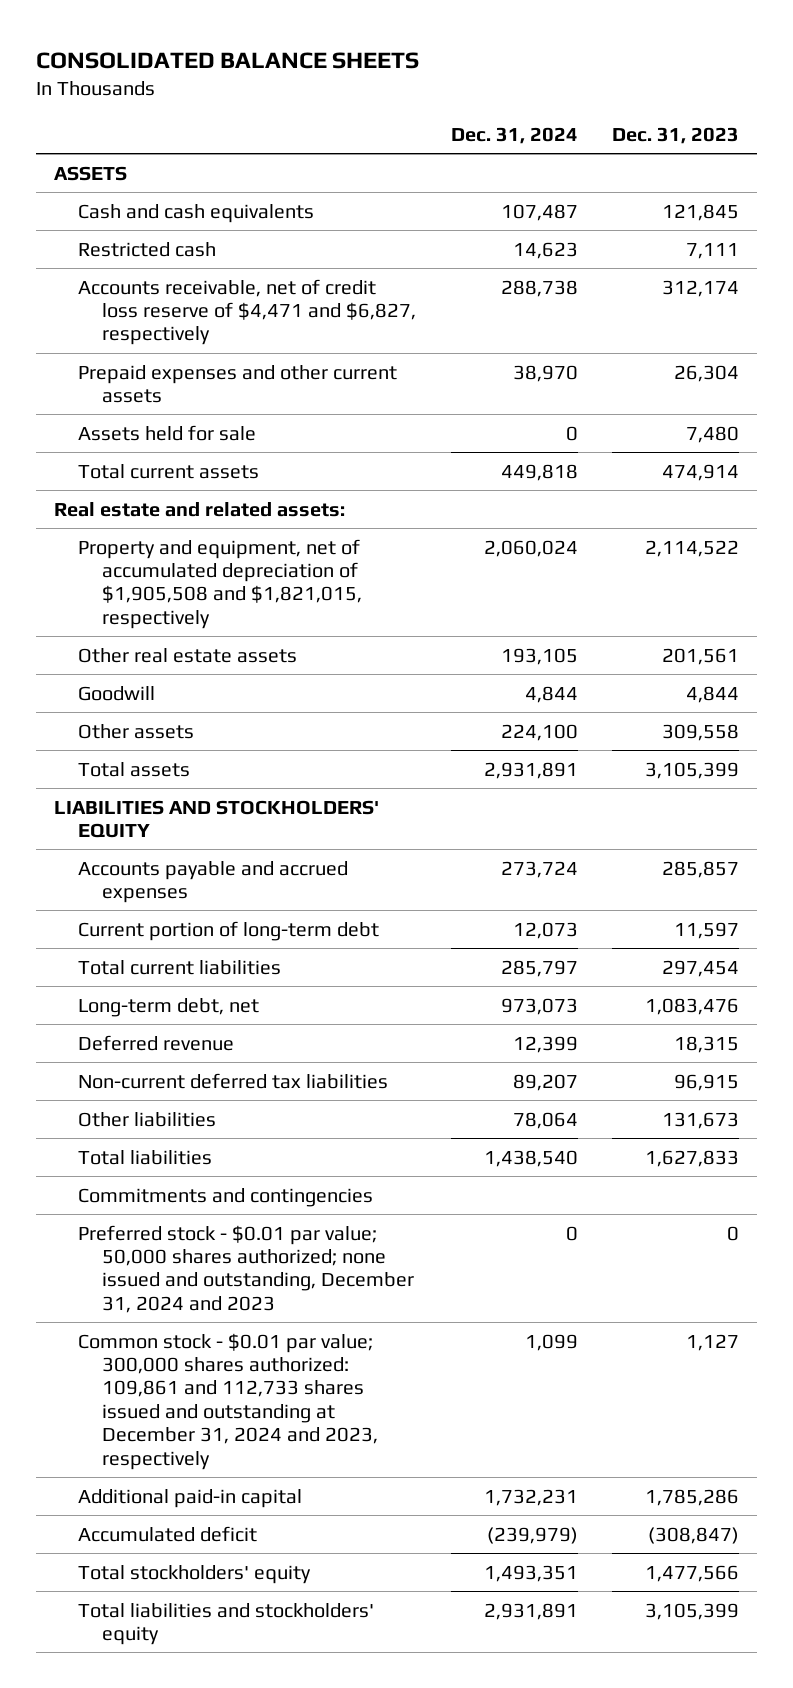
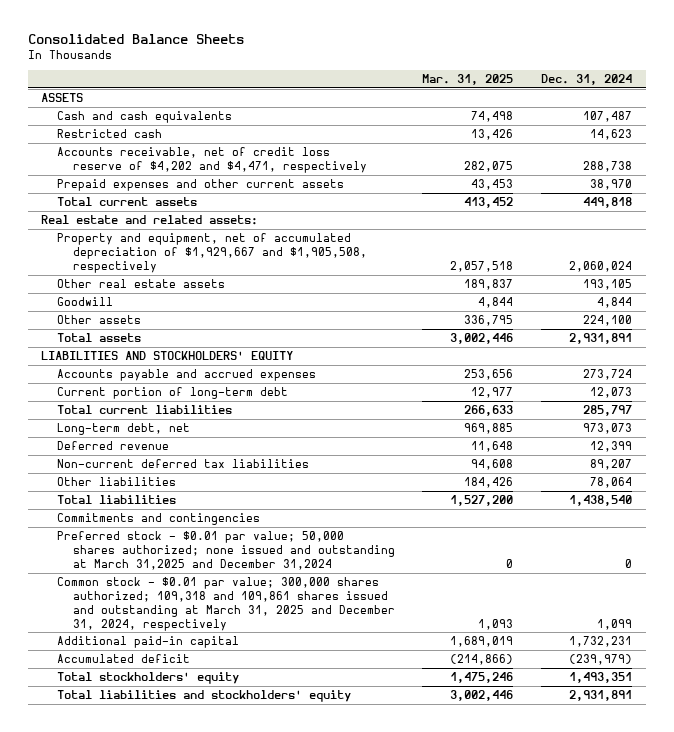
[36,51,420,69] CONSOLIDATED BALANCE SHEETS -> [27,34,244,45] Consolidated Balance Sheets
[612,126,740,144] Dec. 31, 2023 -> none
none -> [422,74,514,86] Mar. 31, 2025
[77,278,416,346] Accounts receivable, net of credit loss reserve of $4,471 and $6,827, respectively -> [57,147,367,173] Accounts receivable, net of credit loss reserve of $4,202 and $4,471, respectively
[77,424,256,441] Assets held for sale -> none
[77,538,362,629] Property and equipment, net of accumulated depreciation of $1,905,508 and $1,821,015, respectively -> [57,233,367,273] Property and equipment, net of accumulated depreciation of $1,929,667 and $1,905,508, respectively
[77,1224,414,1313] Preferred stock - $0.01 par value; 50,000 shares authorized; none issued and outstanding, December 31, 2024 and 2023 -> [57,531,395,570] Preferred stock - $0.01 par value; 50,000 shares authorized; none issued and outstanding at March 31,2025 and December 31,2024
[77,1332,378,1470] Common stock - $0.01 par value; 300,000 shares authorized: 109,861 and 112,733 shares issued and outstanding at December 31, 2024 and 2023, respectively -> [57,577,395,631] Common stock - $0.01 par value; 300,000 shares authorized; 109,318 and 109,861 shares issued and outstanding at March 31, 2025 and December 31, 2024, respectively

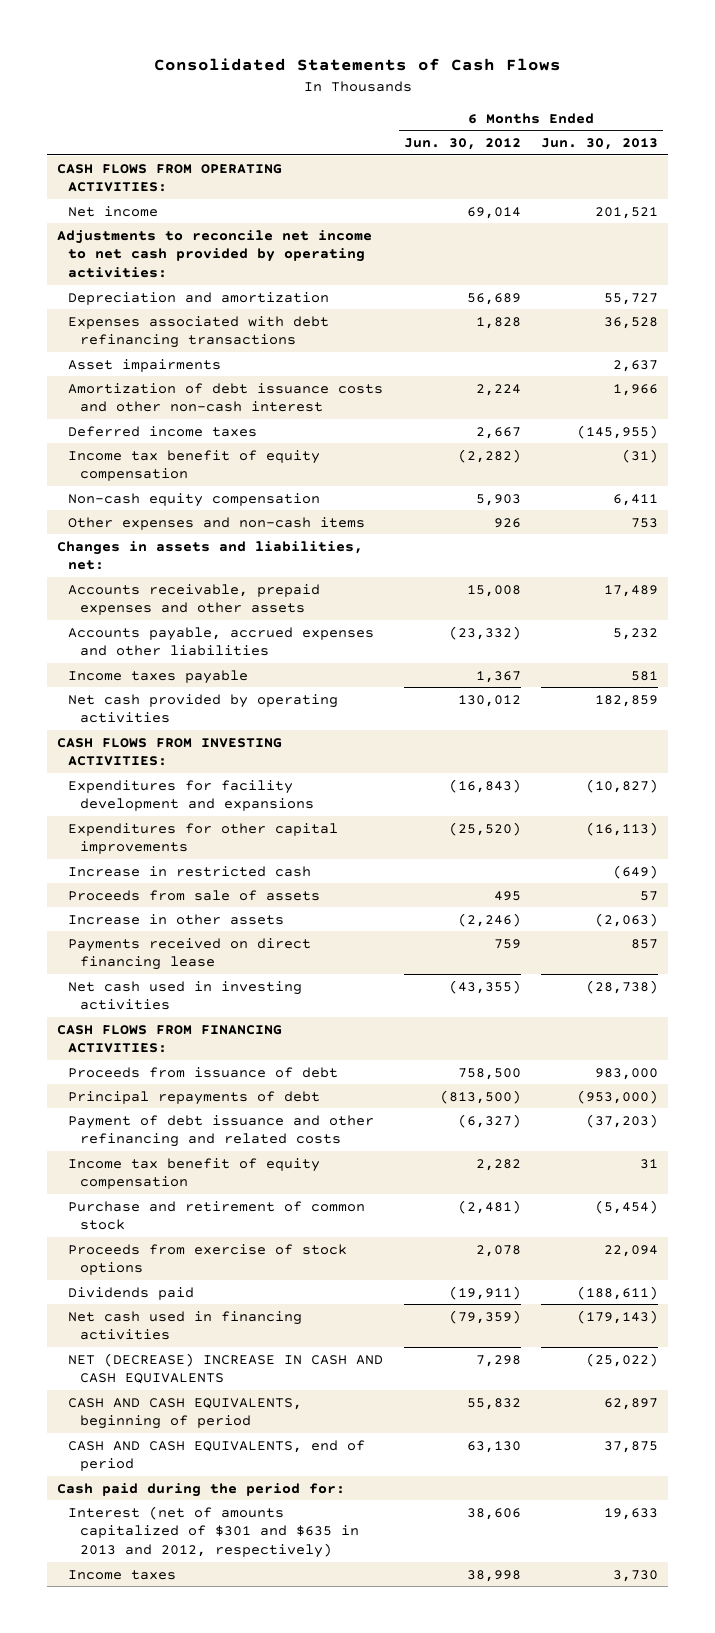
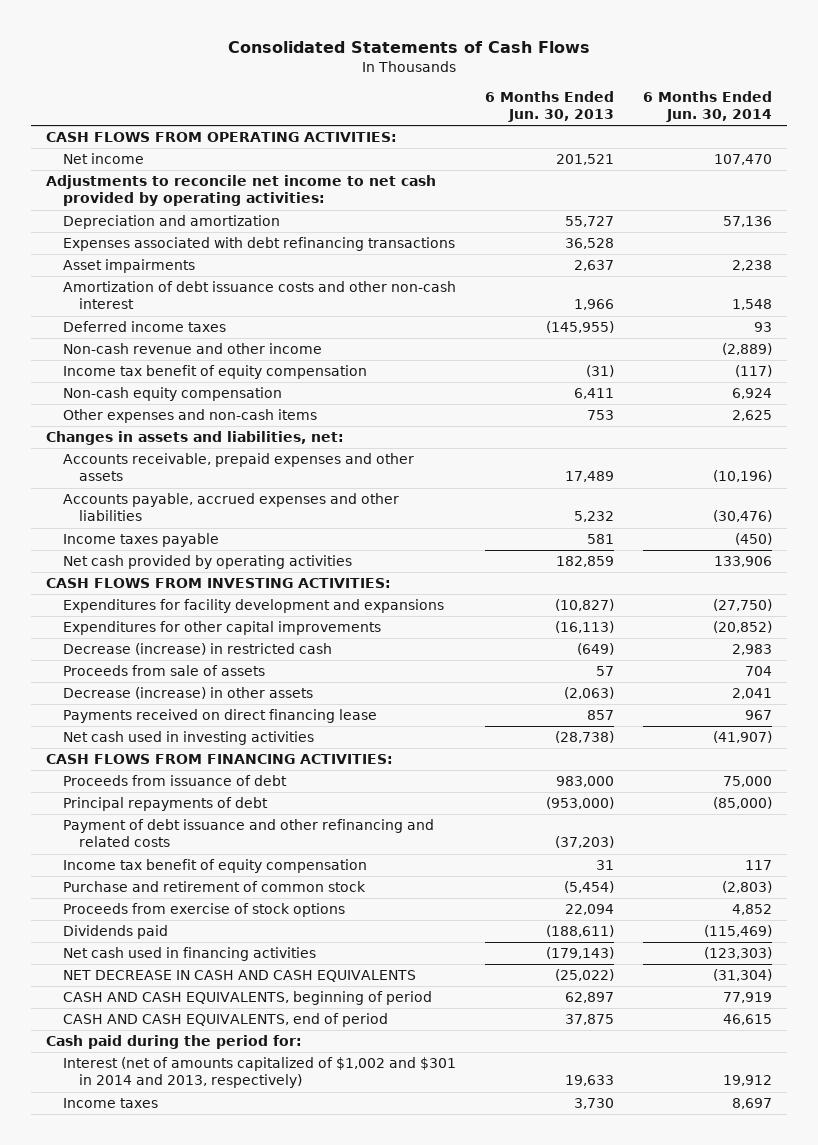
[403,137,521,150] Jun. 30, 2012 -> none
none -> [643,91,773,123] 6 Months Ended Jun. 30, 2014
none -> [62,343,322,355] Non-cash revenue and other income
[68,865,312,877] Increase in restricted cash -> [62,643,332,656] Decrease (increase) in restricted cash
[68,913,285,925] Increase in other assets -> [62,687,313,700] Decrease (increase) in other assets
[68,1352,384,1385] NET (DECREASE) INCREASE IN CASH AND CASH EQUIVALENTS -> [62,970,416,983] NET DECREASE IN CASH AND CASH EQUIVALENTS
[68,1505,359,1559] Interest (net of amounts capitalized of $301 and $635 in 2013 and 2012, respectively) -> [62,1057,456,1089] Interest (net of amounts capitalized of $1,002 and $301 in 2014 and 2013, respectively)

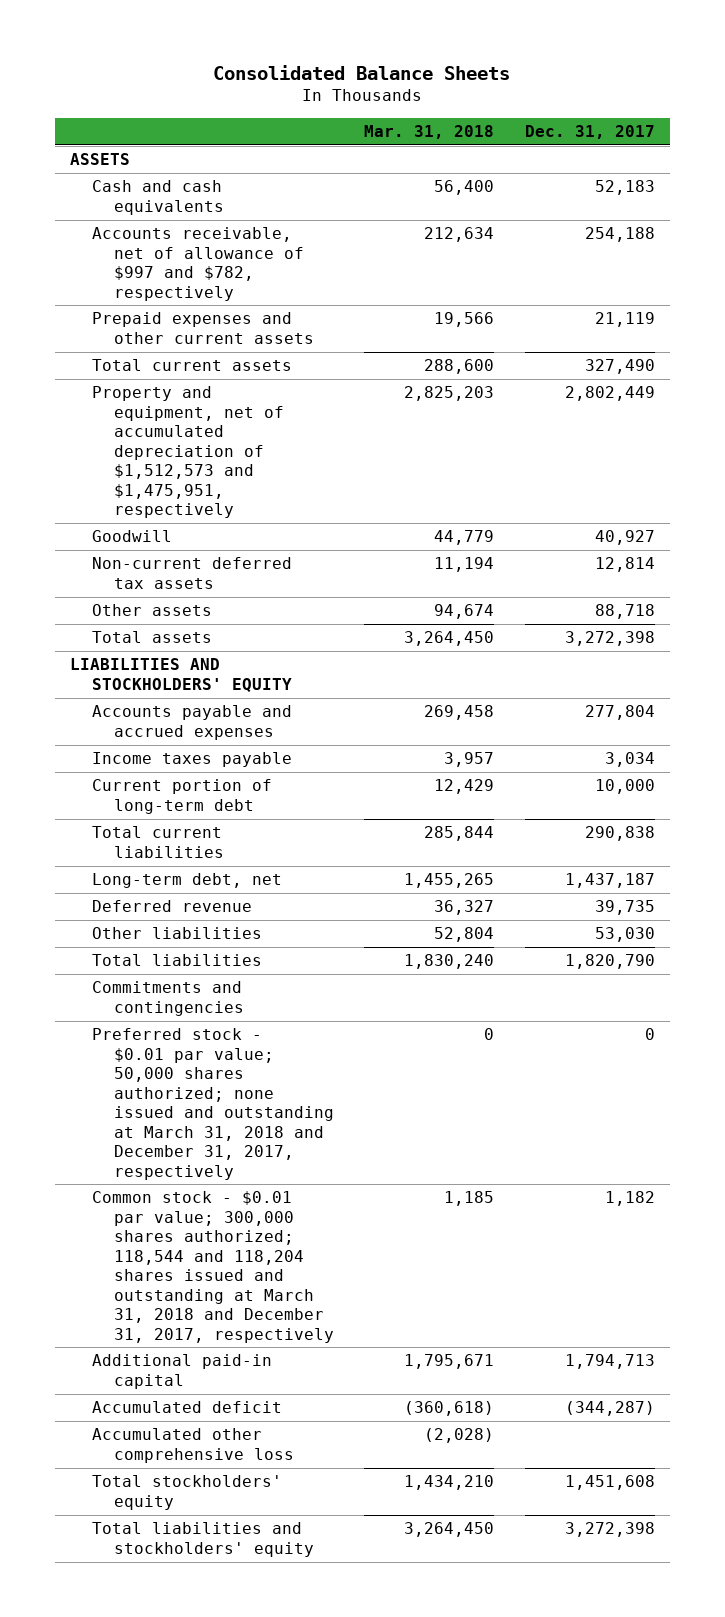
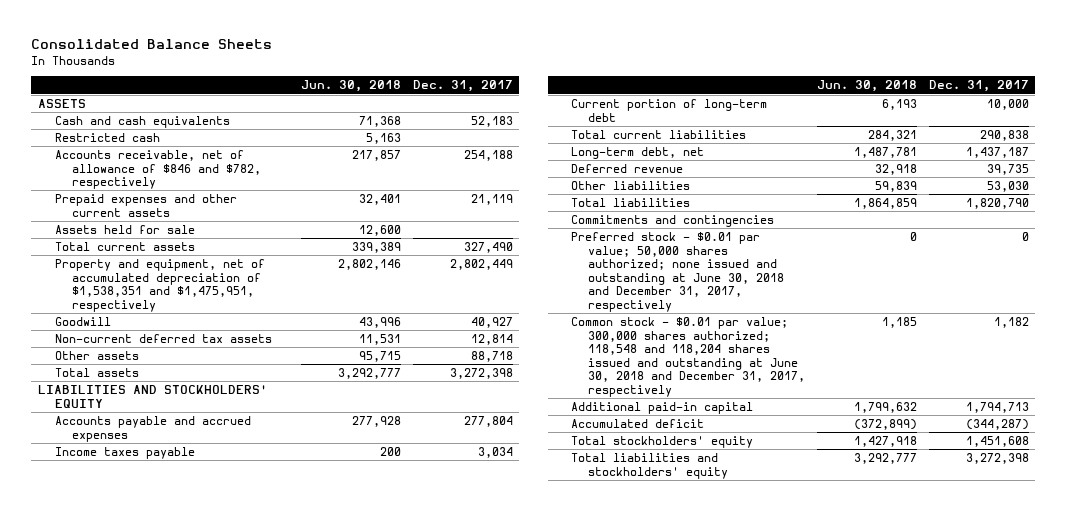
[364,124,495,139] Mar. 31, 2018 -> none
none -> [300,80,401,93] Jun. 30, 2018
none -> [54,133,160,143] Restricted cash
[91,227,304,301] Accounts receivable, net of allowance of $997 and $782, respectively -> [54,150,261,190] Accounts receivable, net of allowance of $846 and $782, respectively
none -> [54,225,195,235] Assets held for sale
[91,386,284,519] Property and equipment, net of accumulated depreciation of $1,512,573 and $1,475,951, respectively -> [54,259,265,312] Property and equipment, net of accumulated depreciation of $1,538,351 and $1,475,951, respectively
[91,1028,334,1180] Preferred stock - $0.01 par value; 50,000 shares authorized; none issued and outstanding at March 31, 2018 and December 31, 2017, respectively -> [570,232,784,312] Preferred stock - $0.01 par value; 50,000 shares authorized; none issued and outstanding at June 30, 2018 and December 31, 2017, respectively
[91,1191,334,1343] Common stock - $0.01 par value; 300,000 shares authorized; 118,544 and 118,204 shares issued and outstanding at March 31, 2018 and December 31, 2017, respectively -> [570,317,805,397] Common stock - $0.01 par value; 300,000 shares authorized; 118,548 and 118,204 shares issued and outstanding at June 30, 2018 and December 31, 2017, respectively
[91,1428,294,1463] Accumulated other comprehensive loss -> none

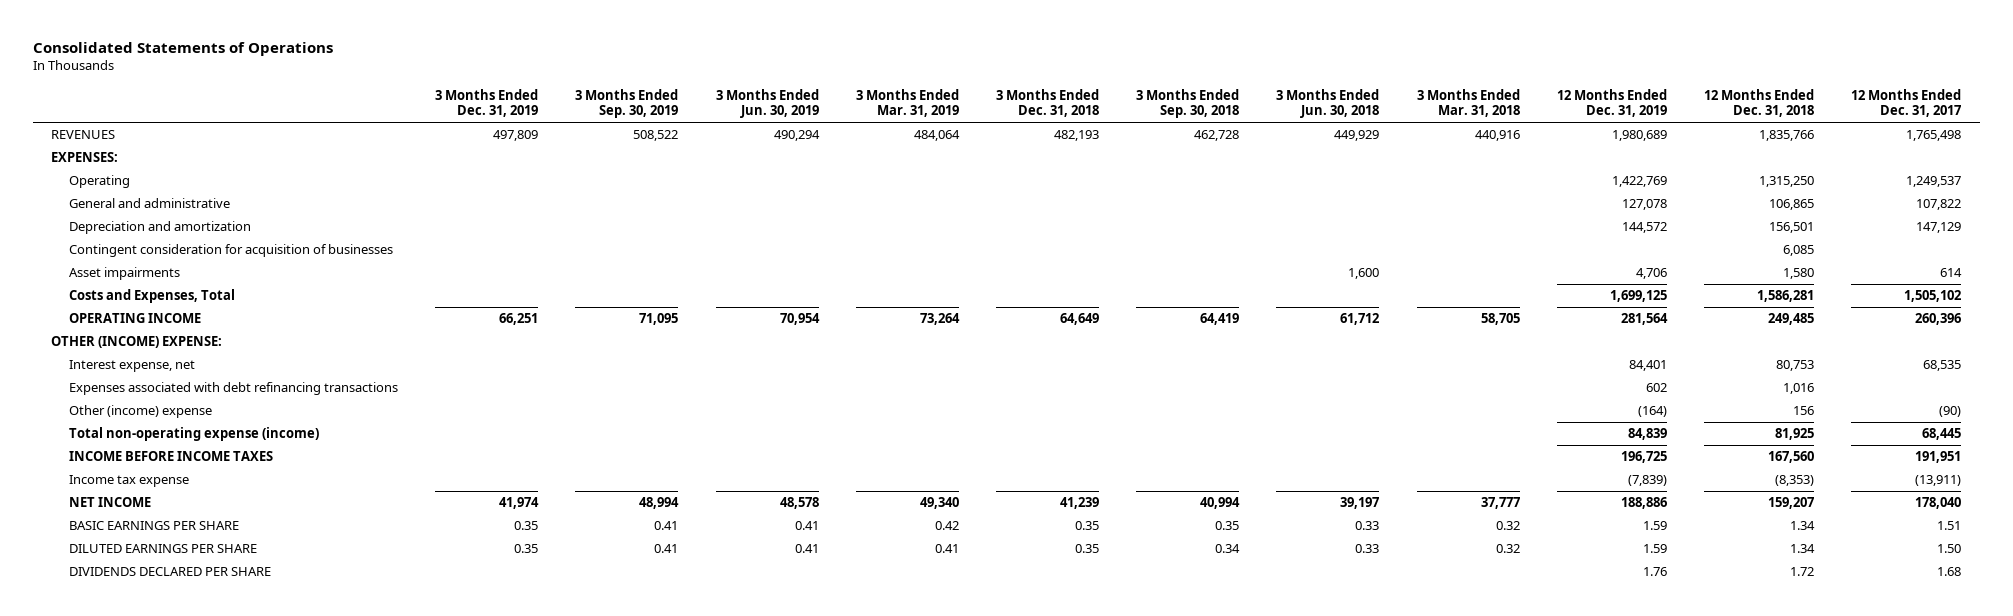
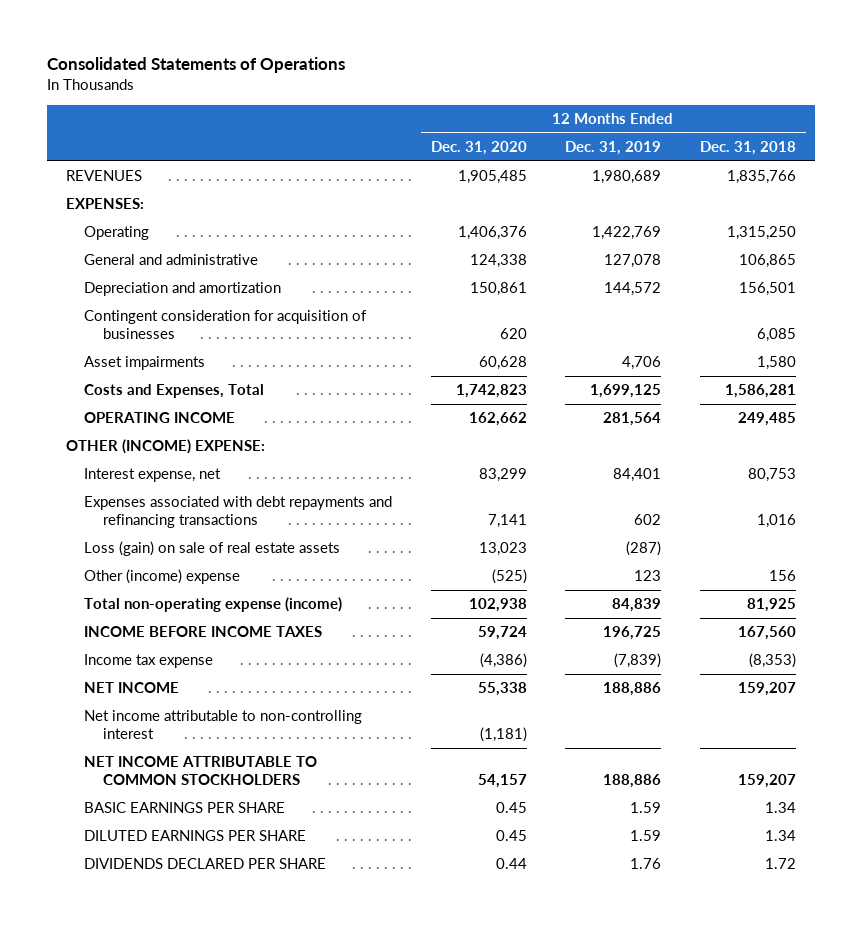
[435,88,539,117] 3 Months Ended Dec. 31, 2019 -> none
[575,88,679,118] 3 Months Ended Sep. 30, 2019 -> none
[715,88,819,118] 3 Months Ended Jun. 30, 2019 -> none
[855,88,959,117] 3 Months Ended Mar. 31, 2019 -> none
[995,88,1099,117] 3 Months Ended Dec. 31, 2018 -> none
[1136,88,1240,118] 3 Months Ended Sep. 30, 2018 -> none
[1276,88,1380,118] 3 Months Ended Jun. 30, 2018 -> none
[1416,88,1520,117] 3 Months Ended Mar. 31, 2018 -> none
[1851,88,1962,117] 12 Months Ended Dec. 31, 2017 -> none
none -> [430,141,527,156] Dec. 31, 2020
[68,382,398,396] Expenses associated with debt refinancing transactions -> [84,496,393,529] Expenses associated with debt repayments and refinancing transactions
none -> [84,541,341,557] Loss (gain) on sale of real estate assets
[1637,406,1667,418] (164) -> [634,570,662,582] 123
none -> [84,710,363,740] Net income attributable to non-controlling interest
none -> [84,756,318,786] NET INCOME ATTRIBUTABLE TO COMMON STOCKHOLDERS

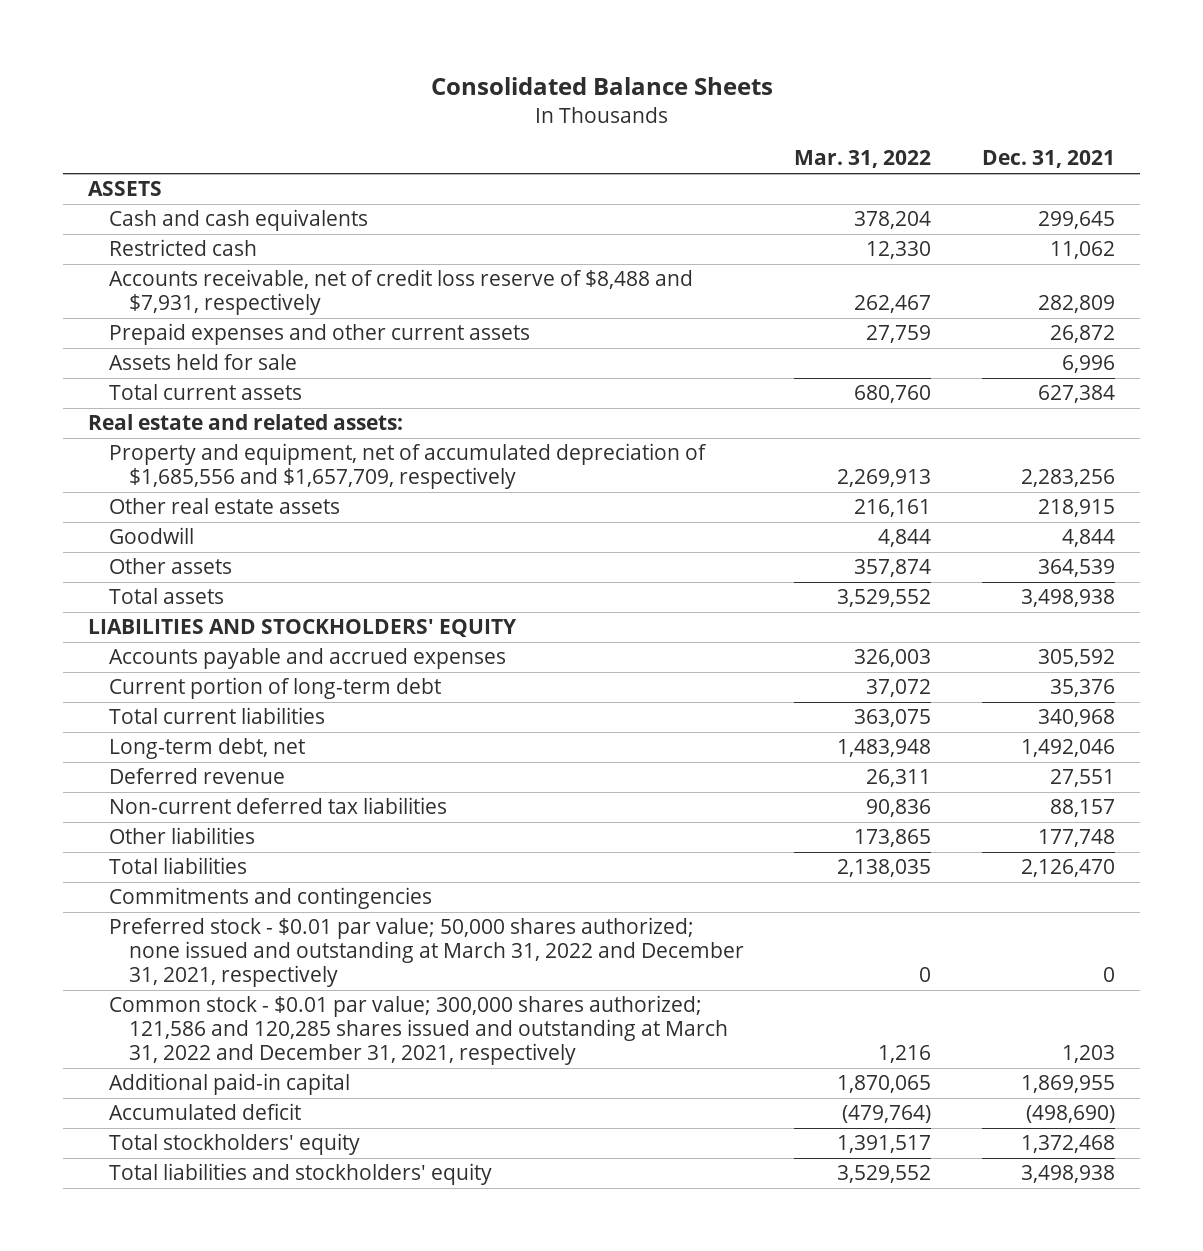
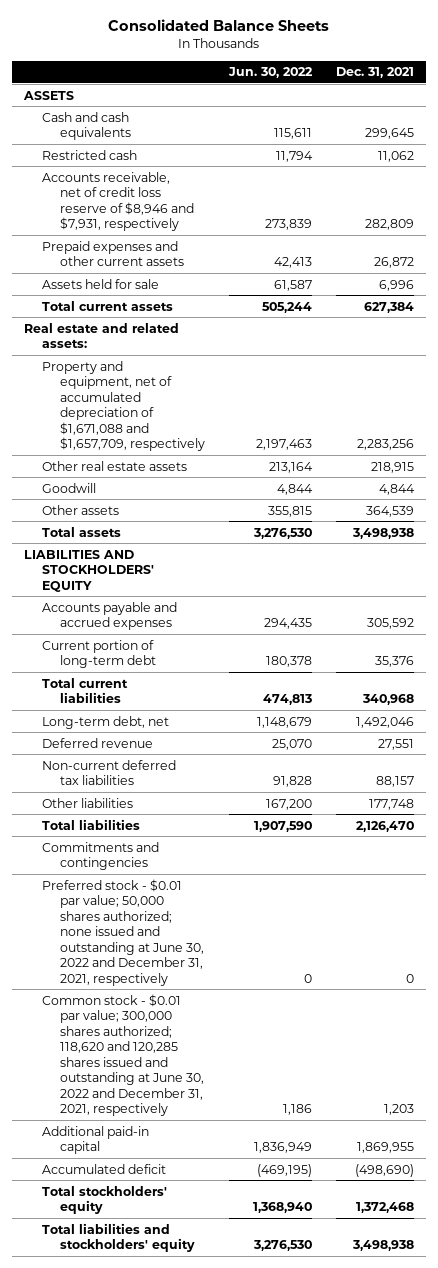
[794,150,932,169] Mar. 31, 2022 -> none
none -> [228,67,314,79] Jun. 30, 2022
[108,269,693,316] Accounts receivable, net of credit loss reserve of $8,488 and $7,931, respectively -> [42,171,195,232] Accounts receivable, net of credit loss reserve of $8,946 and $7,931, respectively
[108,443,707,490] Property and equipment, net of accumulated depreciation of $1,685,556 and $1,657,709, respectively -> [42,360,206,452] Property and equipment, net of accumulated depreciation of $1,671,088 and $1,657,709, respectively
[108,917,745,988] Preferred stock - $0.01 par value; 50,000 shares authorized; none issued and outstanding at March 31, 2022 and December 31, 2021, respectively -> [42,878,205,986] Preferred stock - $0.01 par value; 50,000 shares authorized; none issued and outstanding at June 30, 2022 and December 31, 2021, respectively
[108,995,729,1066] Common stock - $0.01 par value; 300,000 shares authorized; 121,586 and 120,285 shares issued and outstanding at March 31, 2022 and December 31, 2021, respectively -> [42,993,205,1117] Common stock - $0.01 par value; 300,000 shares authorized; 118,620 and 120,285 shares issued and outstanding at June 30, 2022 and December 31, 2021, respectively

